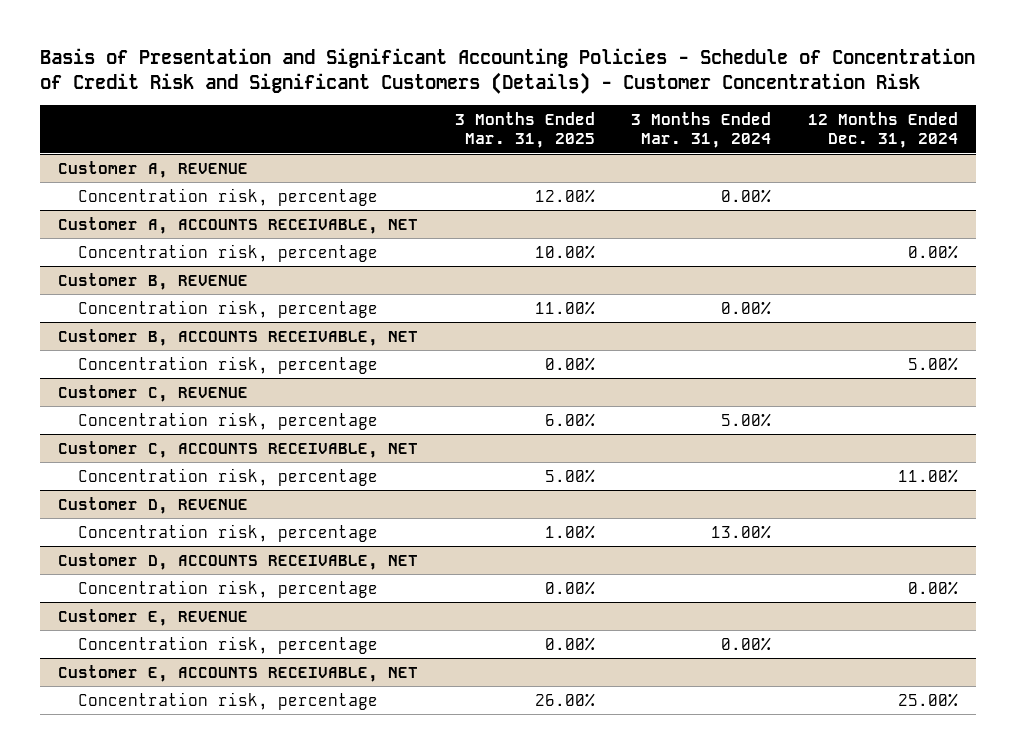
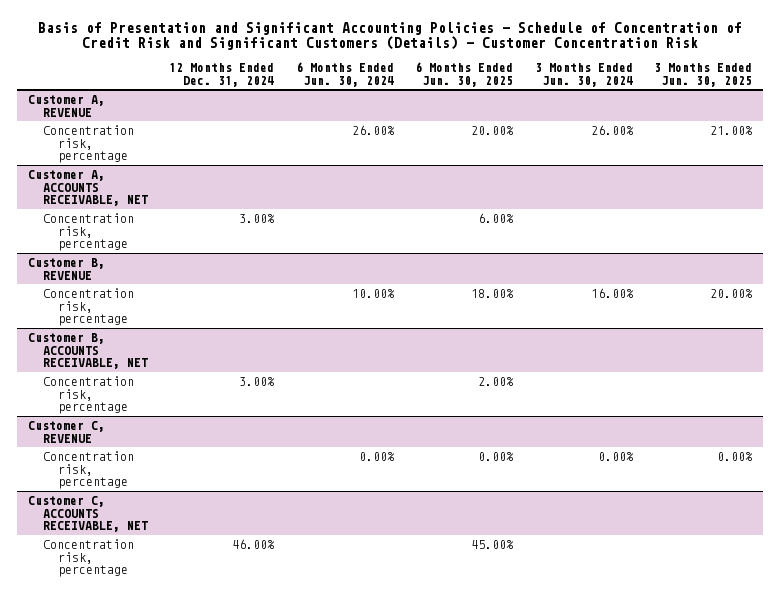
[454,111,595,149] 3 Months Ended Mar. 31, 2025 -> none
[631,111,772,149] 3 Months Ended Mar. 31, 2024 -> none
none -> [295,61,394,87] 6 Months Ended Jun. 30, 2024
none -> [415,61,514,87] 6 Months Ended Jun. 30, 2025
none -> [534,62,633,87] 3 Months Ended Jun. 30, 2024
none -> [654,62,753,87] 3 Months Ended Jun. 30, 2025
[907,244,958,259] 0.00% -> [239,213,276,223] 3.00%
[907,356,958,371] 5.00% -> [239,376,276,386] 3.00%
[57,496,248,514] Customer D, REVENUE -> none
[77,523,378,542] Concentration risk, percentage -> none
[57,552,418,570] Customer D, ACCOUNTS RECEIVABLE, NET -> none
[77,579,378,598] Concentration risk, percentage -> none
[57,608,248,626] Customer E, REVENUE -> none
[77,635,378,654] Concentration risk, percentage -> none
[57,664,418,682] Customer E, ACCOUNTS RECEIVABLE, NET -> none
[77,691,378,710] Concentration risk, percentage -> none
[897,468,958,483] 11.00% -> [232,538,276,549] 46.00%

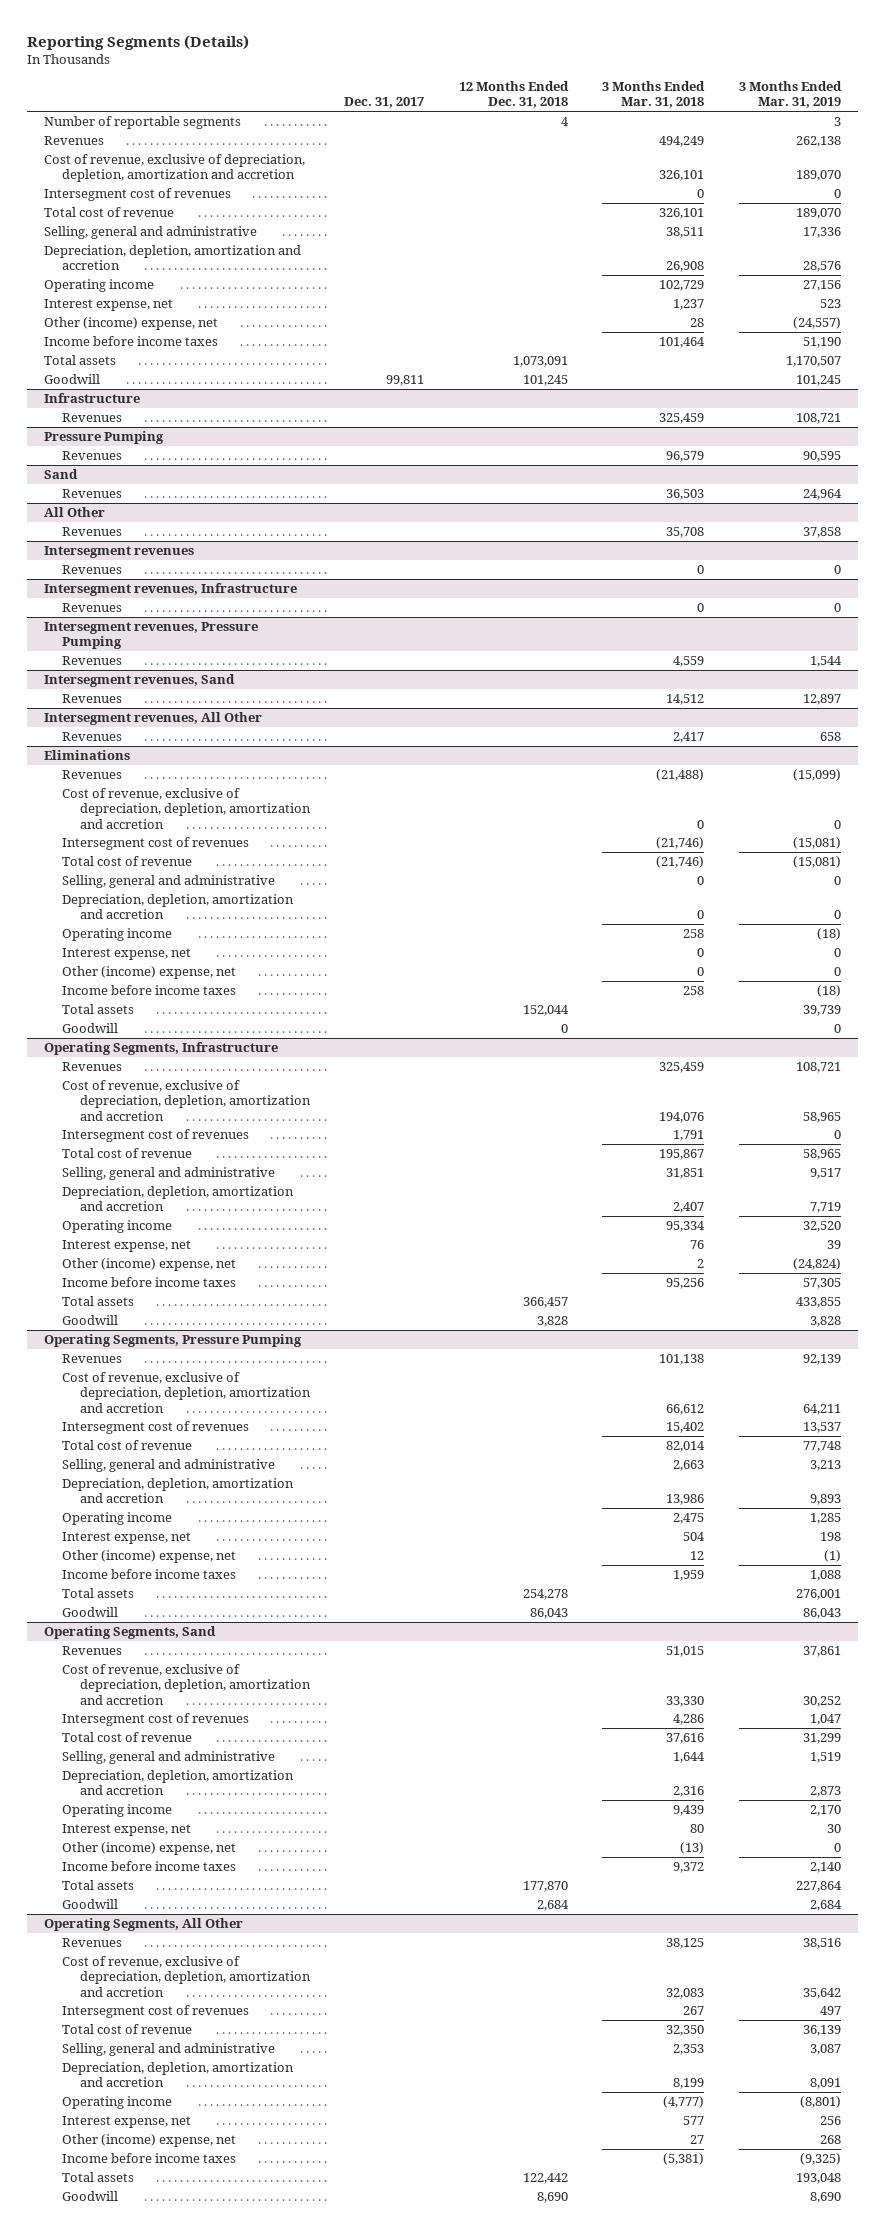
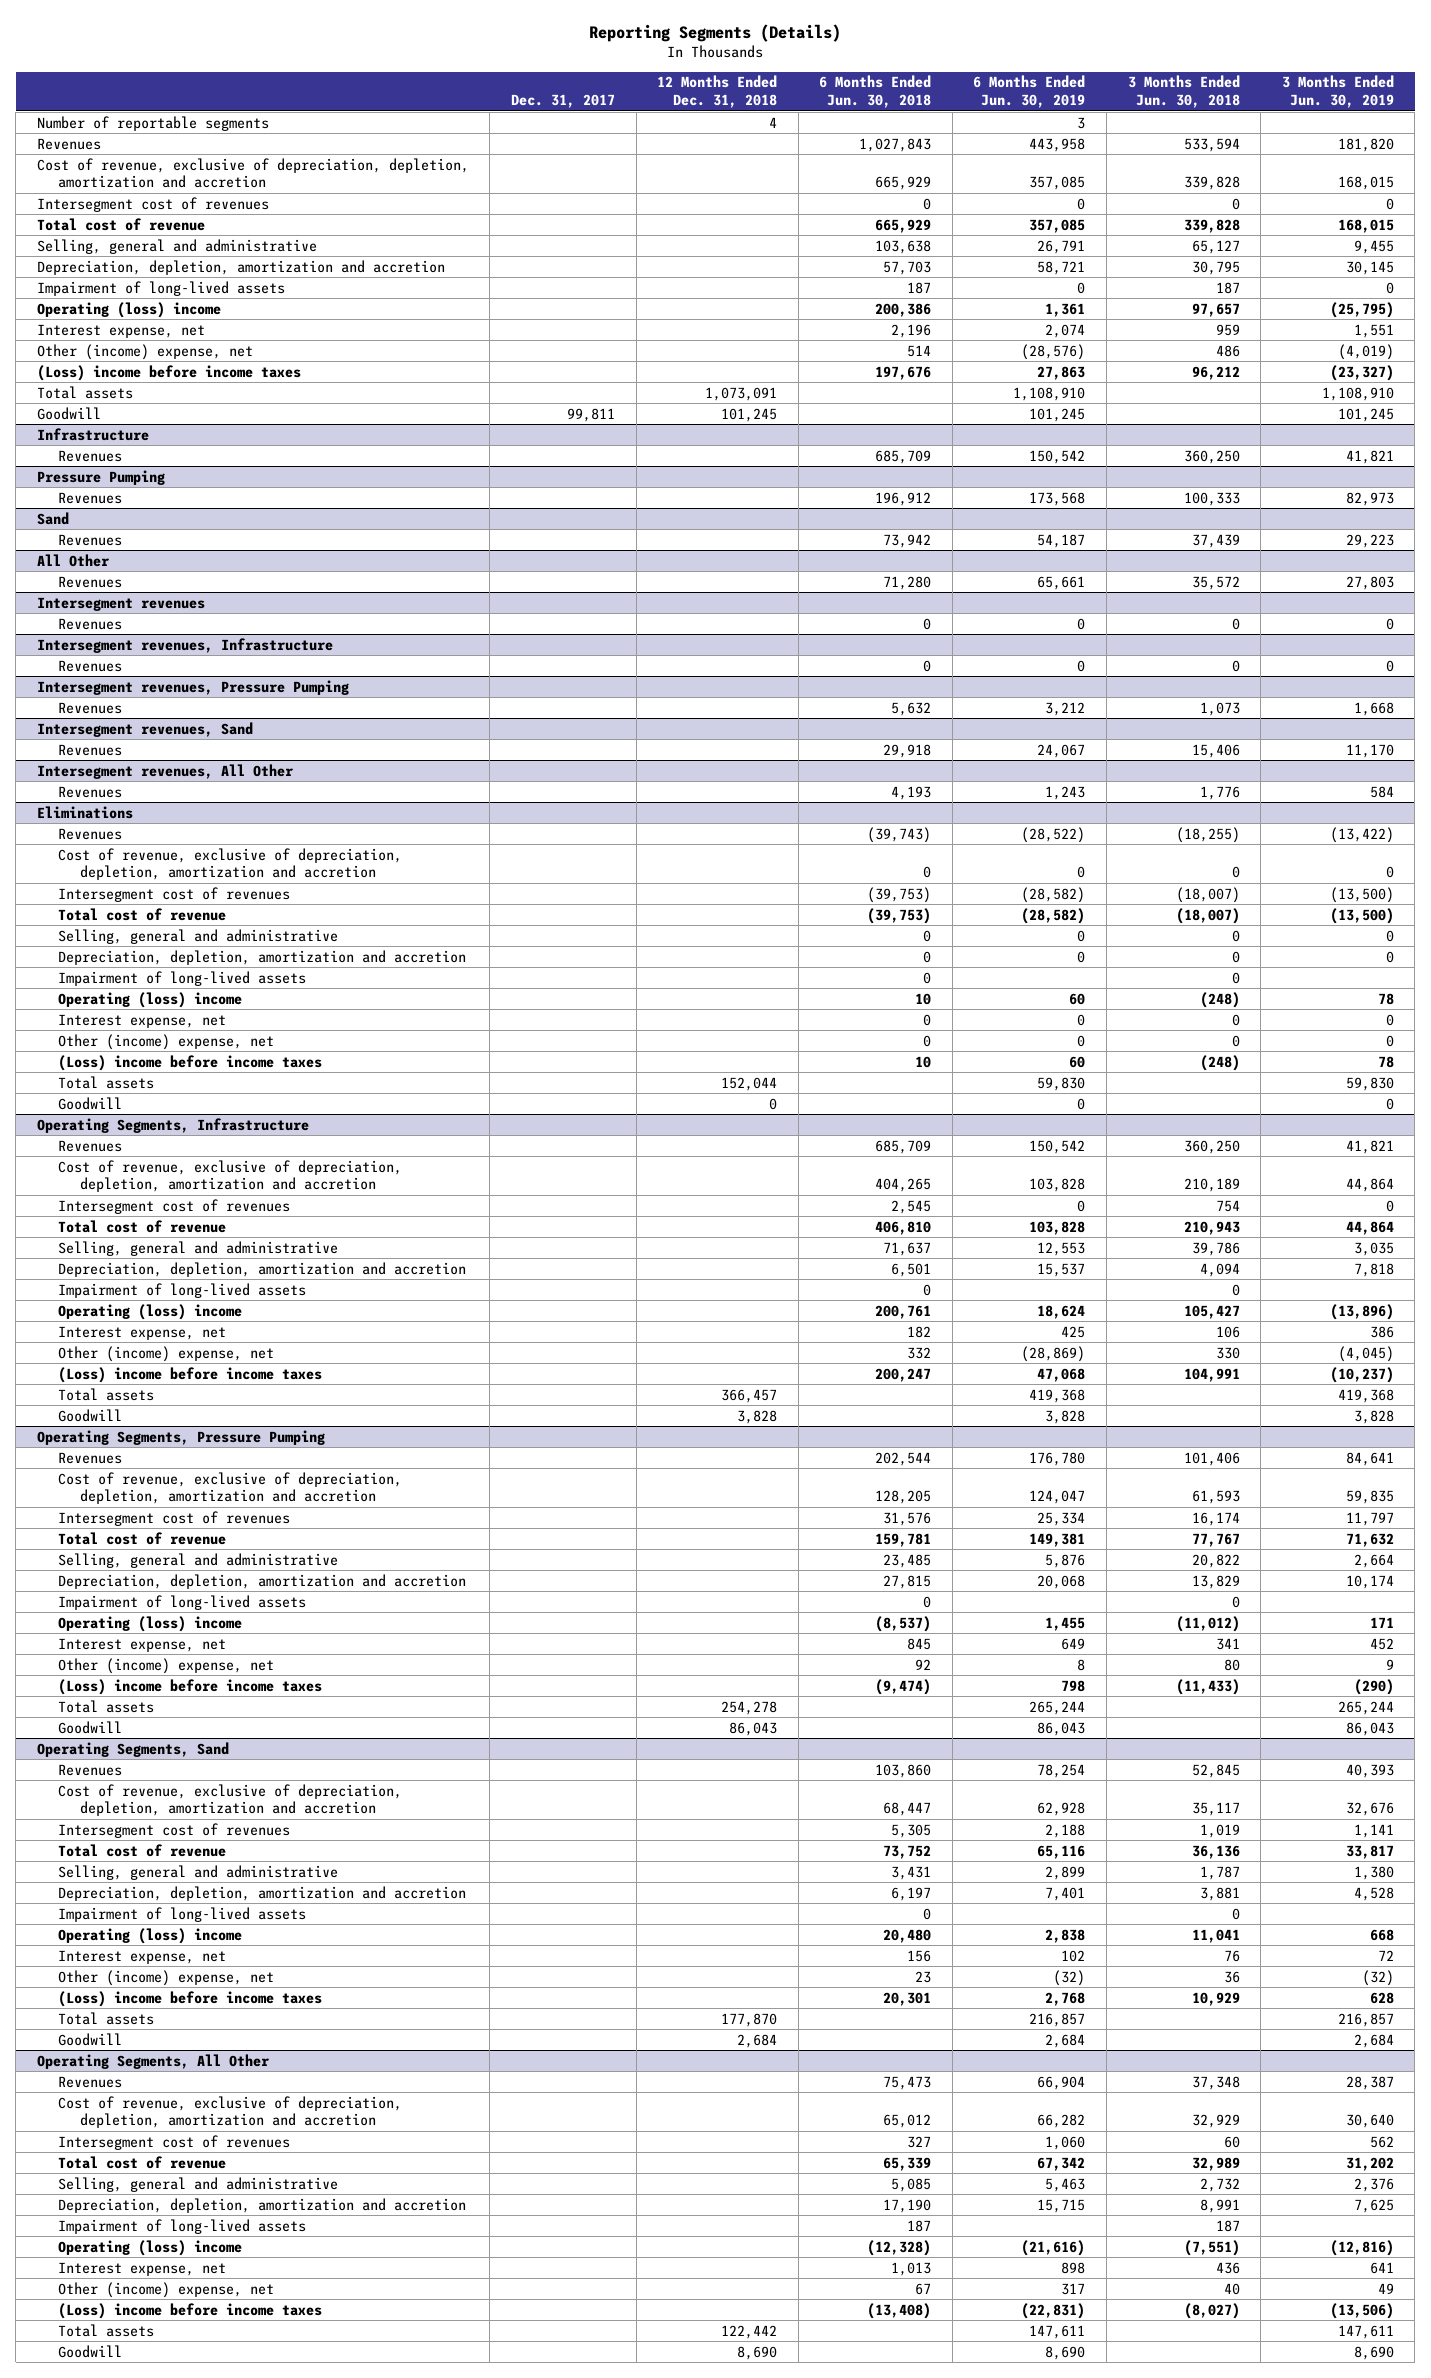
[602,81,706,109] 3 Months Ended Mar. 31, 2018 -> none
[738,81,842,109] 3 Months Ended Mar. 31, 2019 -> none
none -> [819,75,932,109] 6 Months Ended Jun. 30, 2018
none -> [973,75,1086,109] 6 Months Ended Jun. 30, 2019
none -> [1127,75,1240,109] 3 Months Ended Jun. 30, 2018
none -> [1281,75,1394,109] 3 Months Ended Jun. 30, 2019
none -> [36,280,285,296] Impairment of long-lived assets
[43,279,154,293] Operating income -> [36,301,221,318] Operating (loss) income
[43,336,218,347] Income before income taxes -> [36,364,301,381] (Loss) income before income taxes
none -> [58,970,307,986] Impairment of long-lived assets
[61,928,172,942] Operating income -> [58,991,243,1008] Operating (loss) income
[61,985,236,996] Income before income taxes -> [58,1054,323,1071] (Loss) income before income taxes
none -> [58,1282,307,1298] Impairment of long-lived assets
[61,1220,172,1234] Operating income -> [58,1303,243,1320] Operating (loss) income
[61,1277,236,1288] Income before income taxes -> [58,1366,323,1383] (Loss) income before income taxes
none -> [58,1594,307,1610] Impairment of long-lived assets
[61,1512,172,1526] Operating income -> [58,1615,243,1632] Operating (loss) income
[61,1569,236,1580] Income before income taxes -> [58,1678,323,1695] (Loss) income before income taxes
none -> [58,1906,307,1922] Impairment of long-lived assets
[61,1804,172,1818] Operating income -> [58,1927,243,1944] Operating (loss) income
[61,1861,236,1872] Income before income taxes -> [58,1990,323,2007] (Loss) income before income taxes
none -> [58,2218,307,2234] Impairment of long-lived assets
[61,2096,172,2110] Operating income -> [58,2239,243,2256] Operating (loss) income
[61,2153,236,2164] Income before income taxes -> [58,2302,323,2319] (Loss) income before income taxes

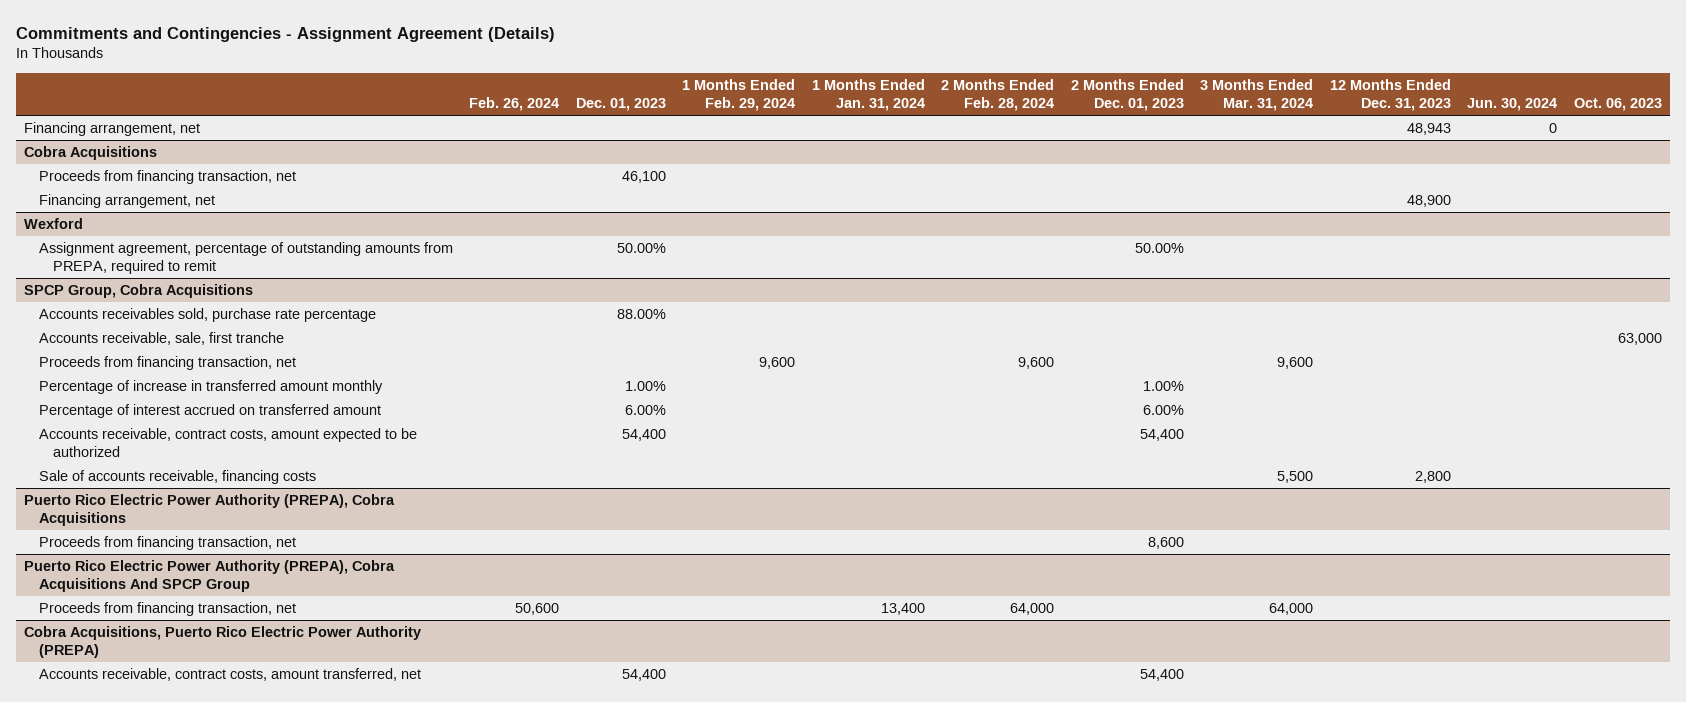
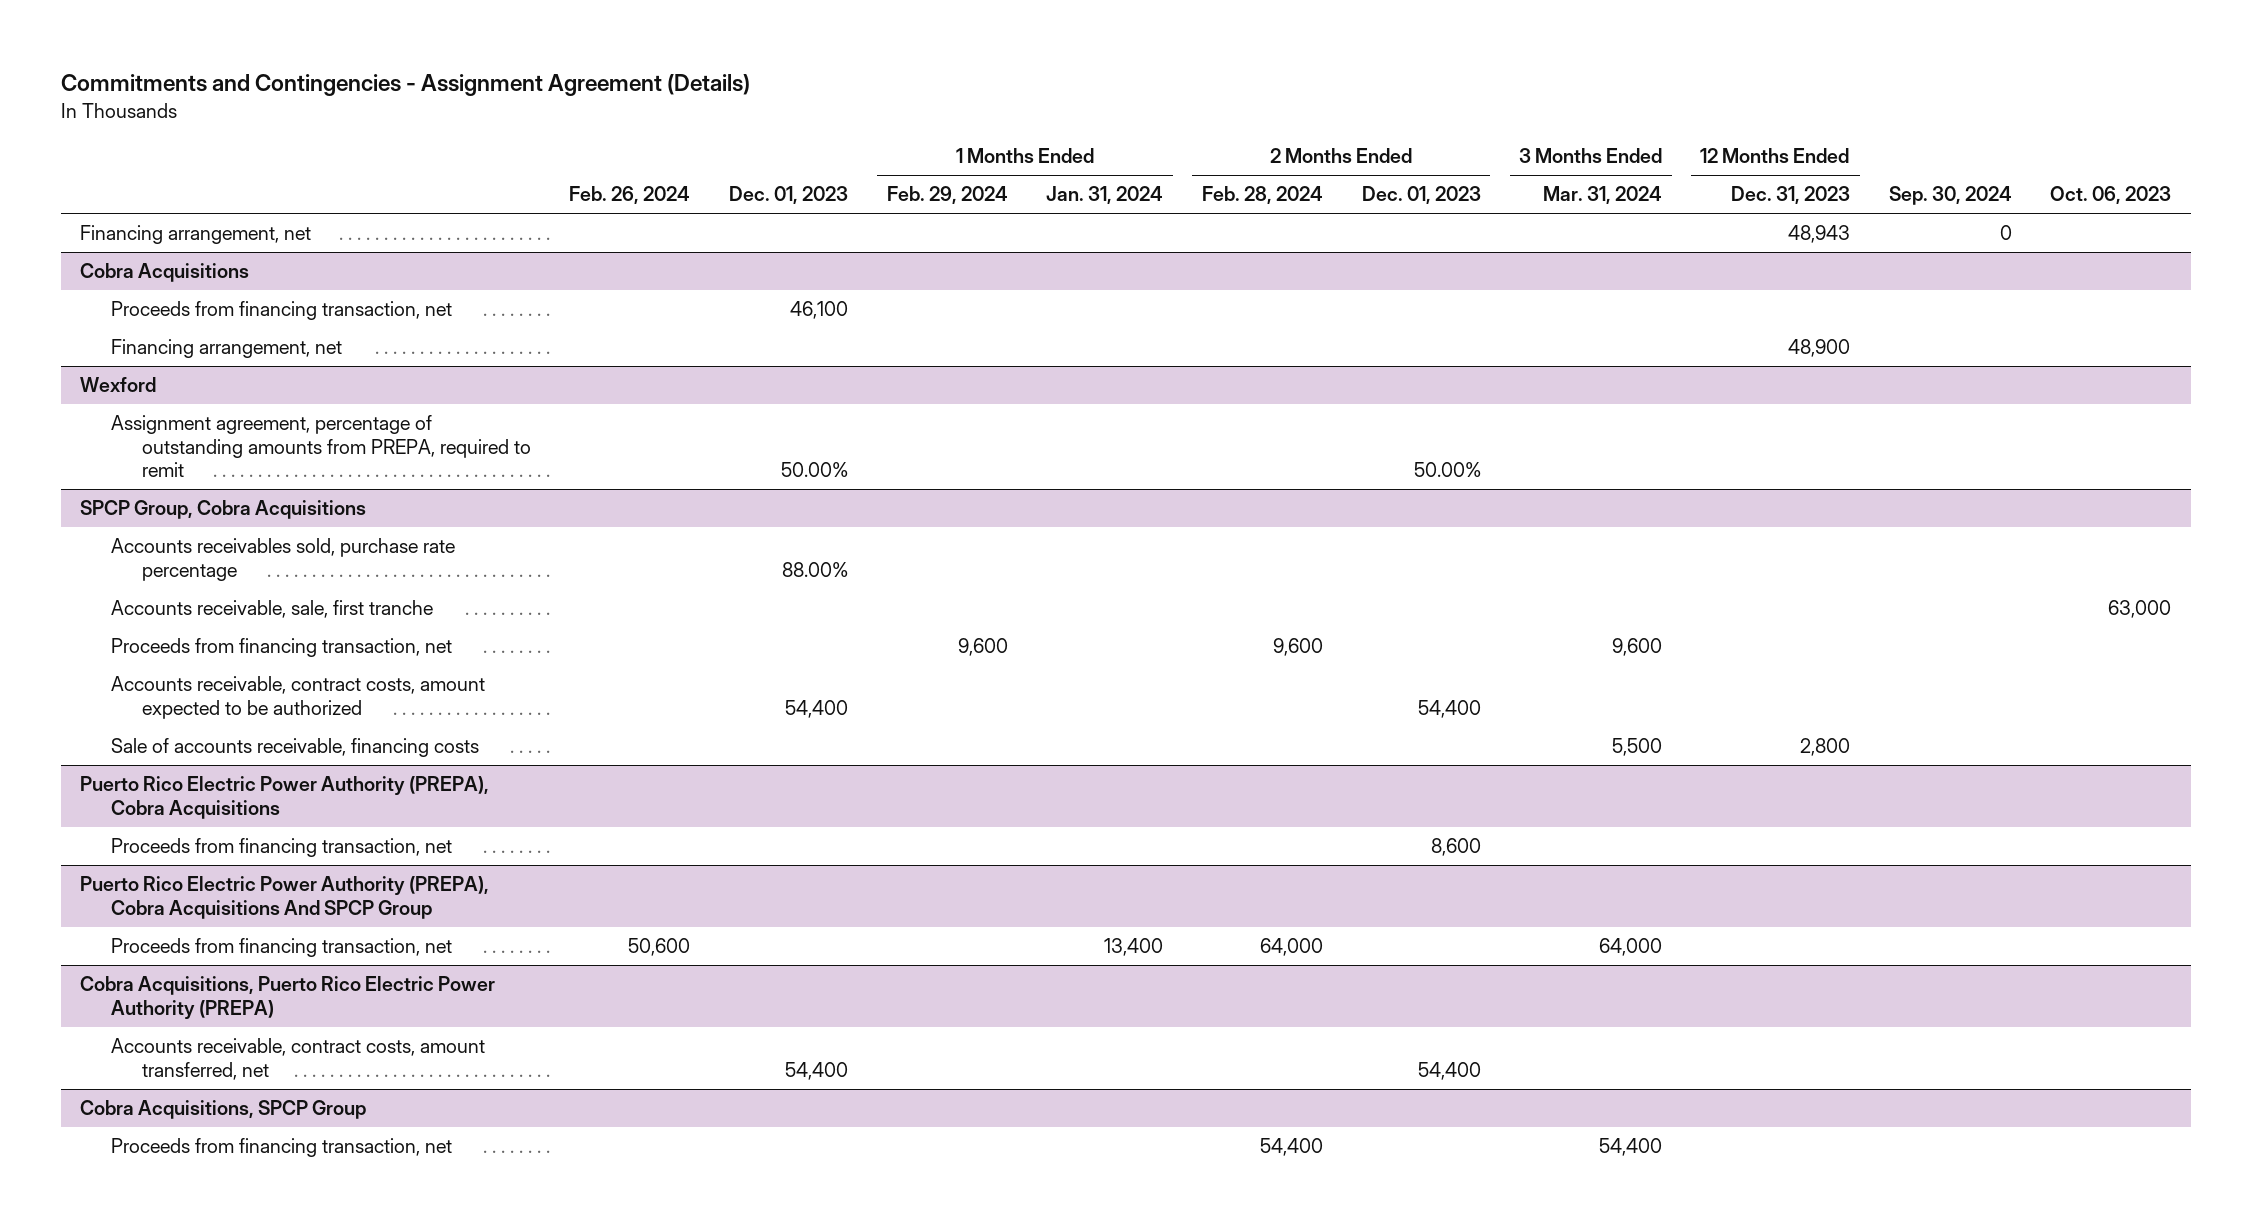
[1467,97,1558,111] Jun. 30, 2024 -> none
none -> [1888,186,2012,206] Sep. 30, 2024
[38,380,383,395] Percentage of increase in transferred amount monthly -> none
[38,404,381,419] Percentage of interest accrued on transferred amount -> none
none -> [80,1100,367,1120] Cobra Acquisitions, SPCP Group
none -> [110,1138,452,1158] Proceeds from financing transaction, net

